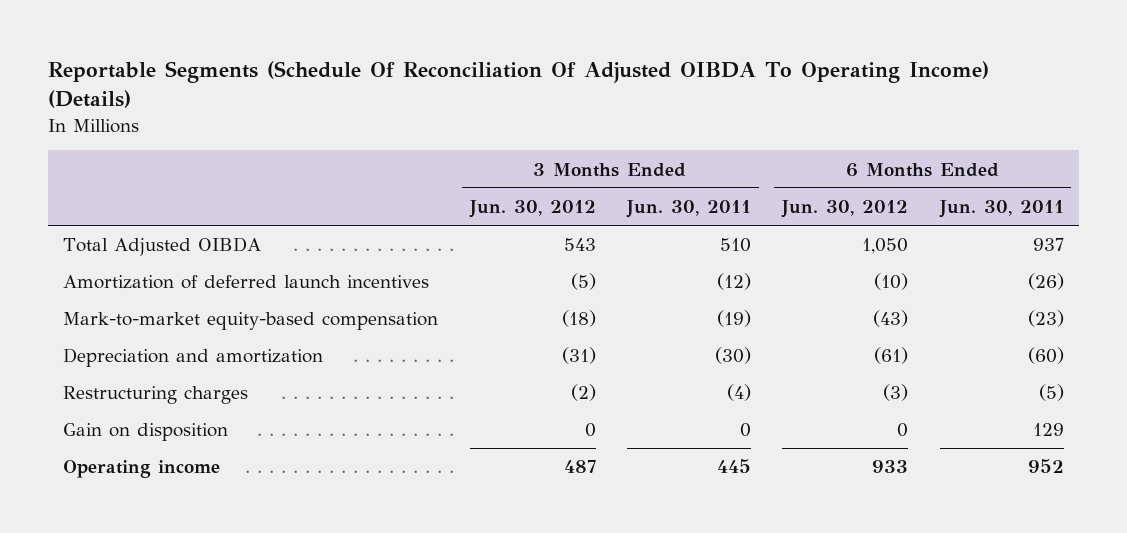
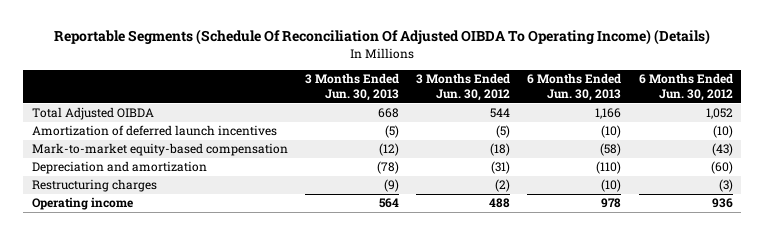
[625,200,751,219] Jun. 30, 2011 -> none
[938,200,1064,219] Jun. 30, 2011 -> none
none -> [304,73,399,102] 3 Months Ended Jun. 30, 2013
none -> [527,73,622,102] 6 Months Ended Jun. 30, 2013
[563,238,596,252] 543 -> [490,108,511,119] 544
[862,238,909,255] 1,050 -> [705,108,733,120] 1,052
[874,347,909,365] (61) -> [710,161,733,175] (60)
[63,423,229,442] Gain on disposition -> none
[563,460,596,474] 487 -> [489,198,511,209] 488
[872,460,909,474] 933 -> [711,198,733,209] 936

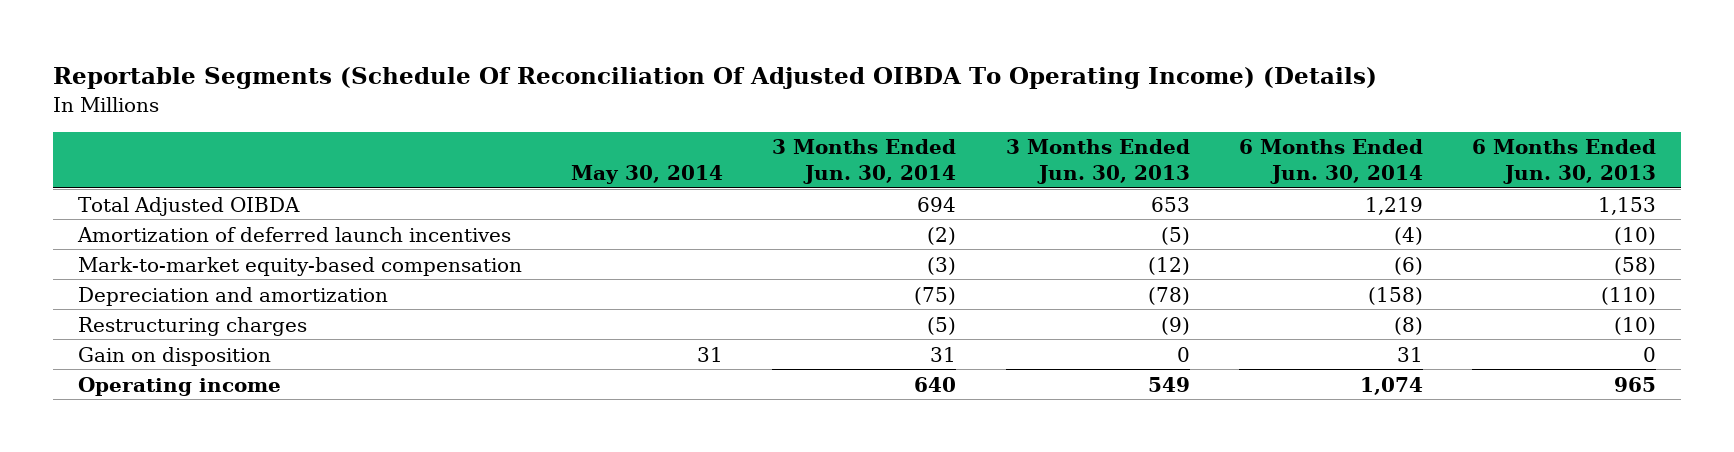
[416,73,511,102] 3 Months Ended Jun. 30, 2012 -> none
[638,73,733,102] 6 Months Ended Jun. 30, 2012 -> none
none -> [570,164,723,184] May 30, 2014
none -> [772,139,957,184] 3 Months Ended Jun. 30, 2014
none -> [1238,139,1423,184] 6 Months Ended Jun. 30, 2014
[377,108,399,119] 668 -> [1150,196,1190,212] 653
[595,108,622,120] 1,166 -> [1598,196,1657,215] 1,153
none -> [77,346,271,366] Gain on disposition
[378,198,399,209] 564 -> [1147,376,1190,392] 549
[601,198,622,209] 978 -> [1614,376,1657,392] 965

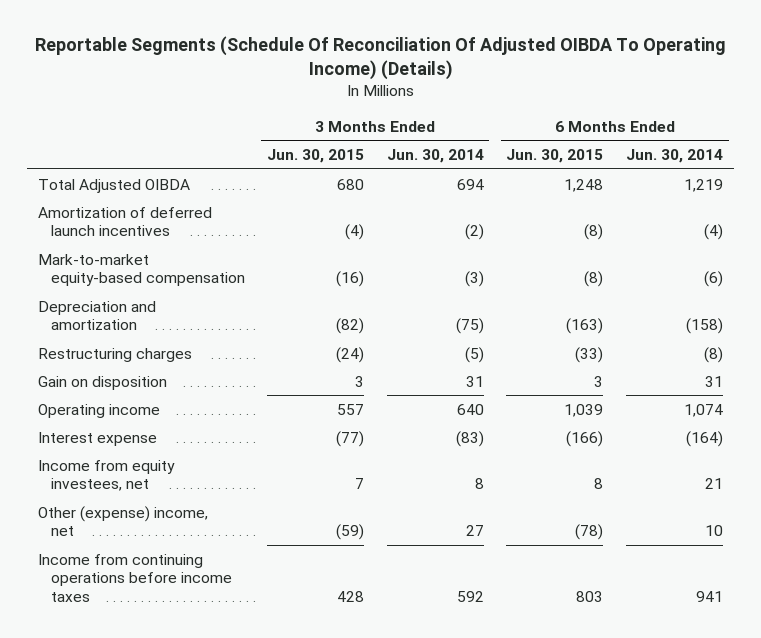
[570,164,723,184] May 30, 2014 -> none
[1005,139,1190,184] 3 Months Ended Jun. 30, 2013 -> none
[1472,139,1657,184] 6 Months Ended Jun. 30, 2013 -> none
none -> [267,149,365,164] Jun. 30, 2015
none -> [506,149,604,164] Jun. 30, 2015
none -> [38,431,158,446] Interest expense
none -> [38,459,176,492] Income from equity investees, net
none -> [38,505,209,537] Other (expense) income, net
none -> [38,553,232,602] Income from continuing operations before income taxes

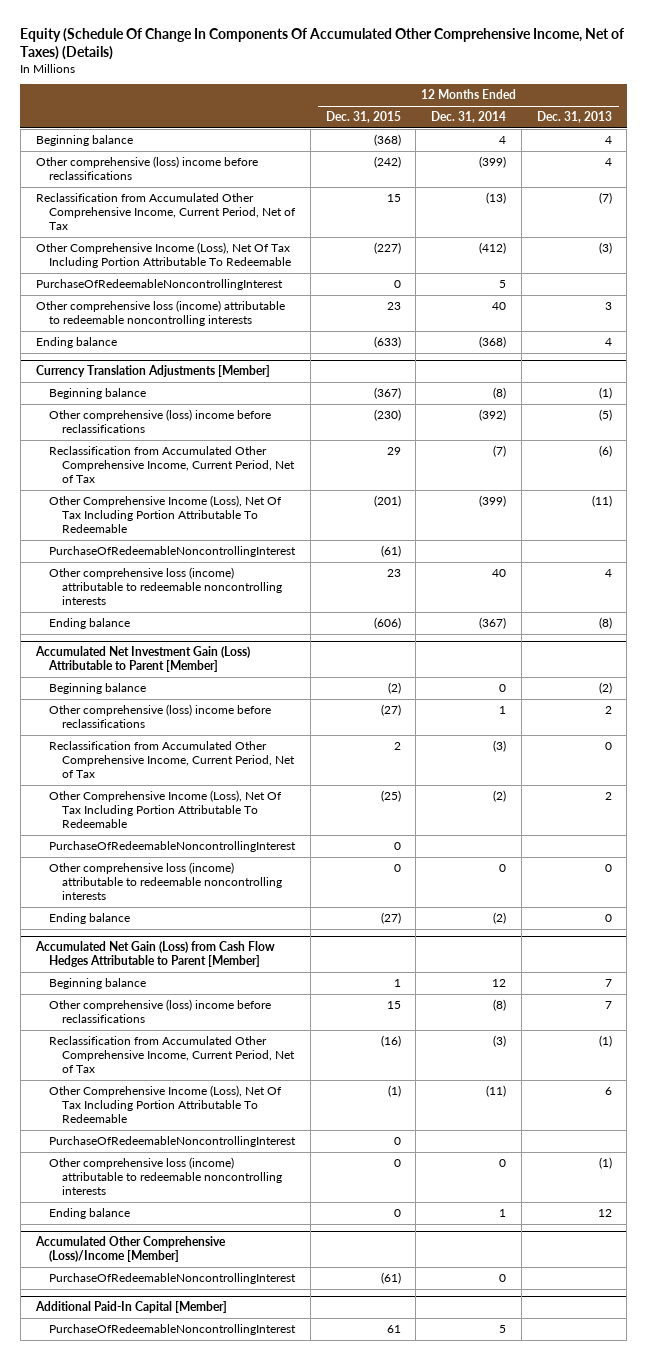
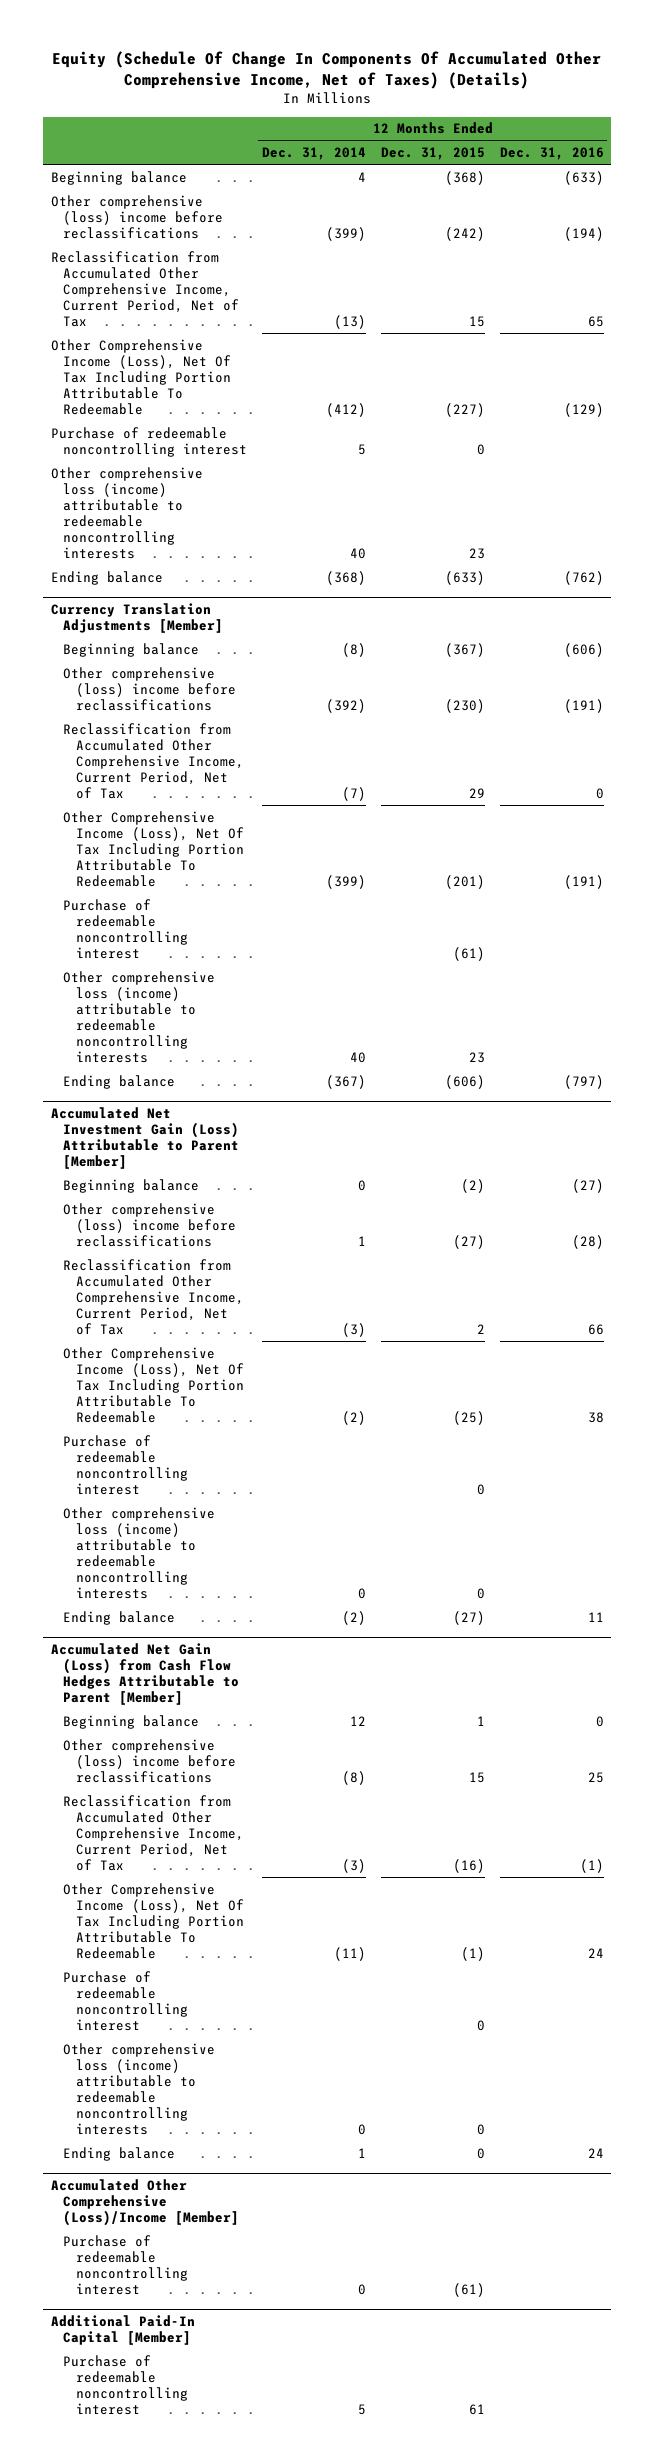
[536,111,612,124] Dec. 31, 2013 -> none
none -> [499,147,604,161] Dec. 31, 2016
[35,279,283,291] PurchaseOfRedeemableNoncontrollingInterest -> [50,426,248,457] Purchase of redeemable noncontrolling interest
[48,546,296,558] PurchaseOfRedeemableNoncontrollingInterest -> [63,898,188,959] Purchase of redeemable noncontrolling interest
[48,841,296,853] PurchaseOfRedeemableNoncontrollingInterest -> [63,1434,188,1495] Purchase of redeemable noncontrolling interest
[48,1136,296,1148] PurchaseOfRedeemableNoncontrollingInterest -> [63,1970,188,2031] Purchase of redeemable noncontrolling interest
[48,1273,296,1285] PurchaseOfRedeemableNoncontrollingInterest -> [63,2234,188,2295] Purchase of redeemable noncontrolling interest
[48,1324,296,1336] PurchaseOfRedeemableNoncontrollingInterest -> [63,2354,188,2415] Purchase of redeemable noncontrolling interest

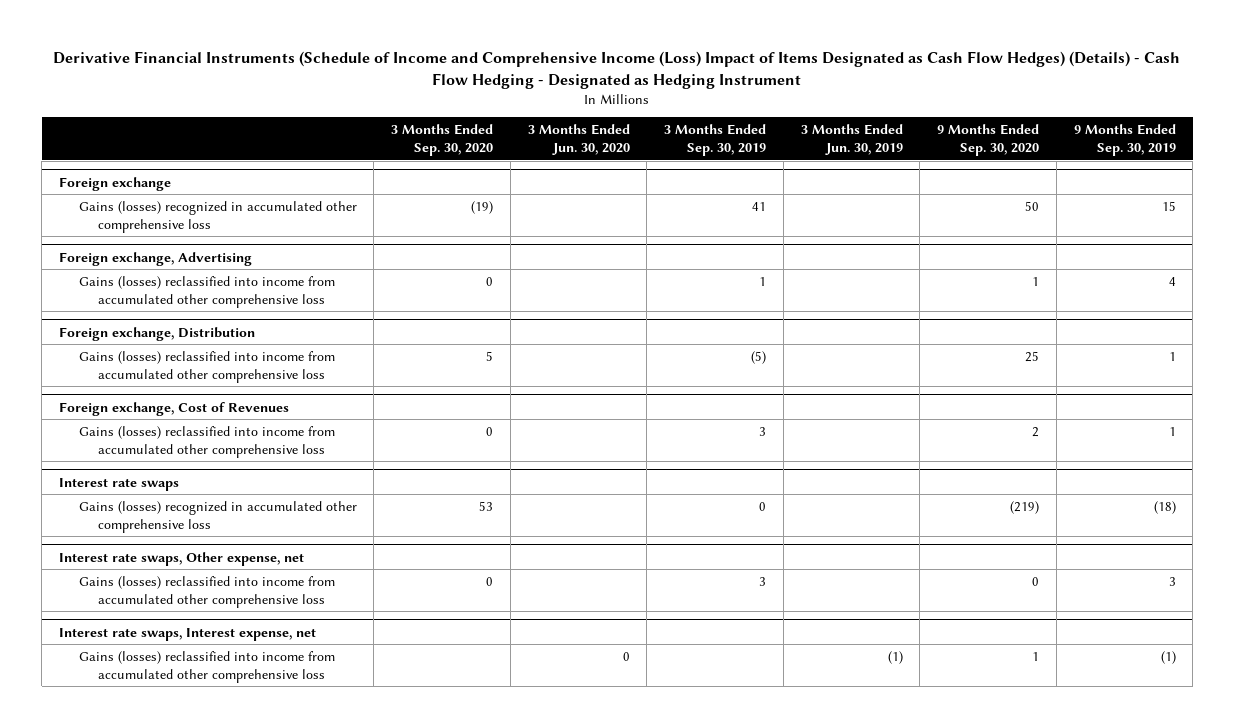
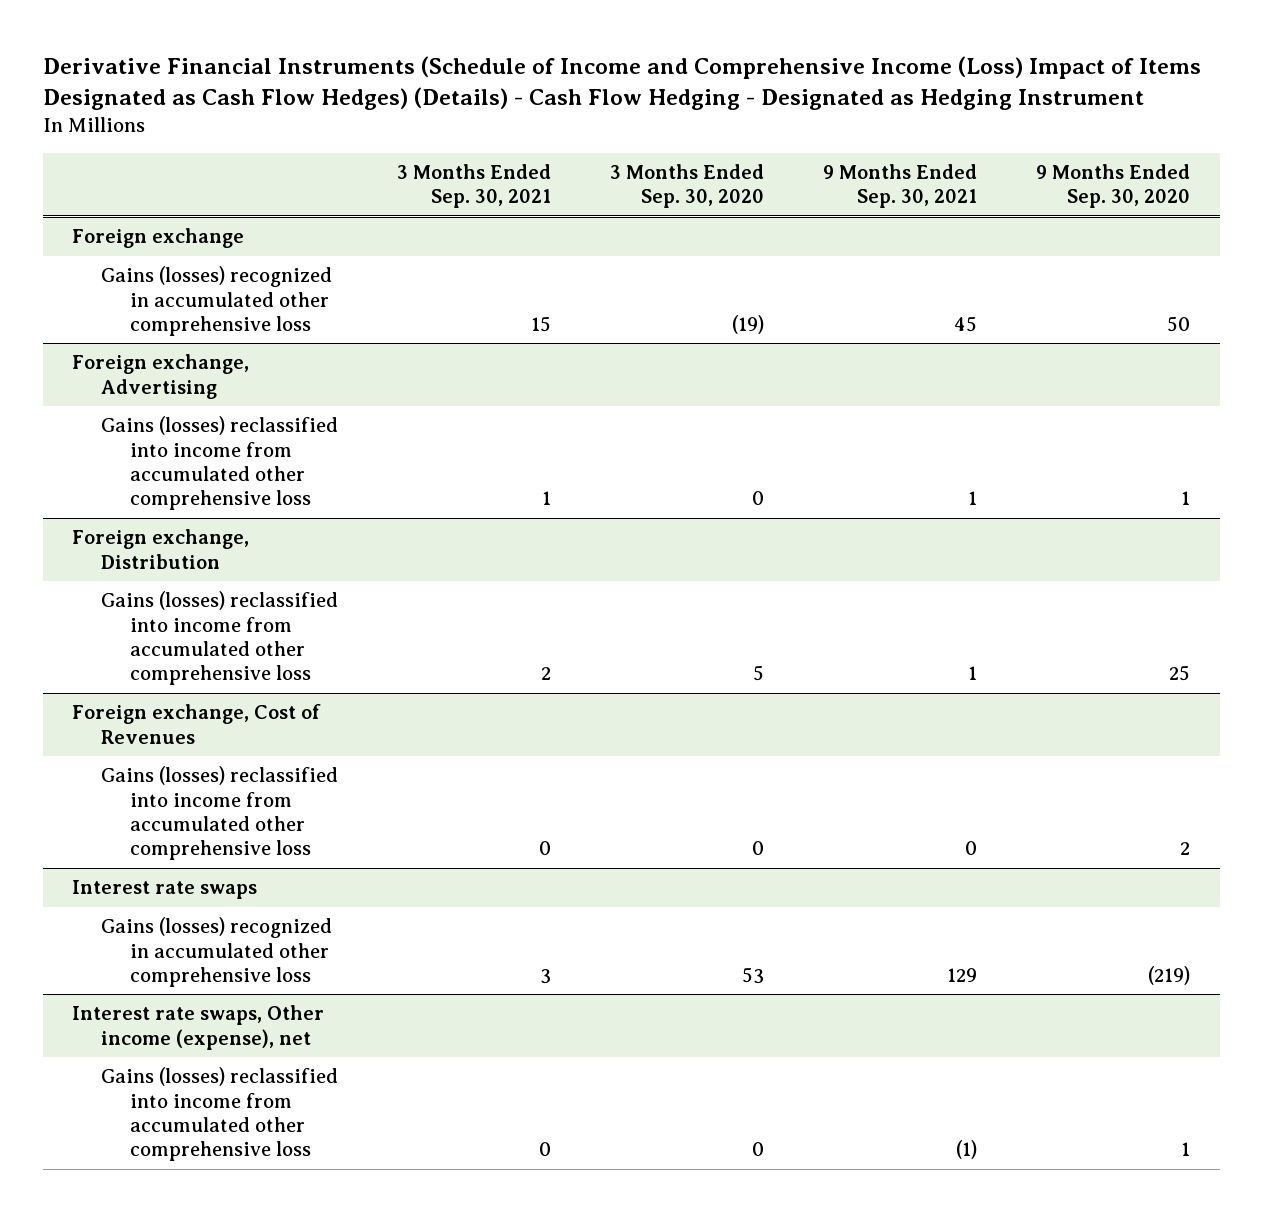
[527,124,630,155] 3 Months Ended Jun. 30, 2020 -> none
[664,124,767,156] 3 Months Ended Sep. 30, 2019 -> none
[800,124,903,155] 3 Months Ended Jun. 30, 2019 -> none
[1073,124,1176,156] 9 Months Ended Sep. 30, 2019 -> none
none -> [397,163,552,209] 3 Months Ended Sep. 30, 2021
none -> [823,163,978,209] 9 Months Ended Sep. 30, 2021
[59,627,317,641] Interest rate swaps, Interest expense, net -> none
[78,650,335,683] Gains (losses) reclassified into income from accumulated other comprehensive loss -> none
[59,551,305,566] Interest rate swaps, Other expense, net -> [72,1005,325,1050] Interest rate swaps, Other income (expense), net
[1032,576,1040,586] 0 -> [1181,1142,1191,1157] 1

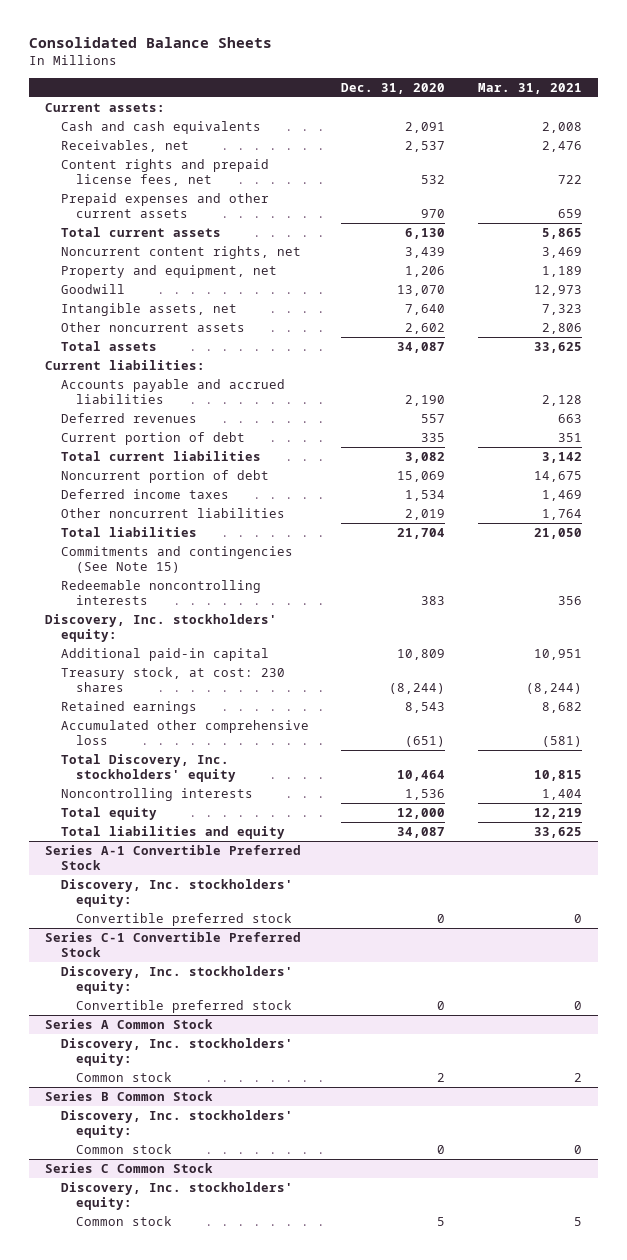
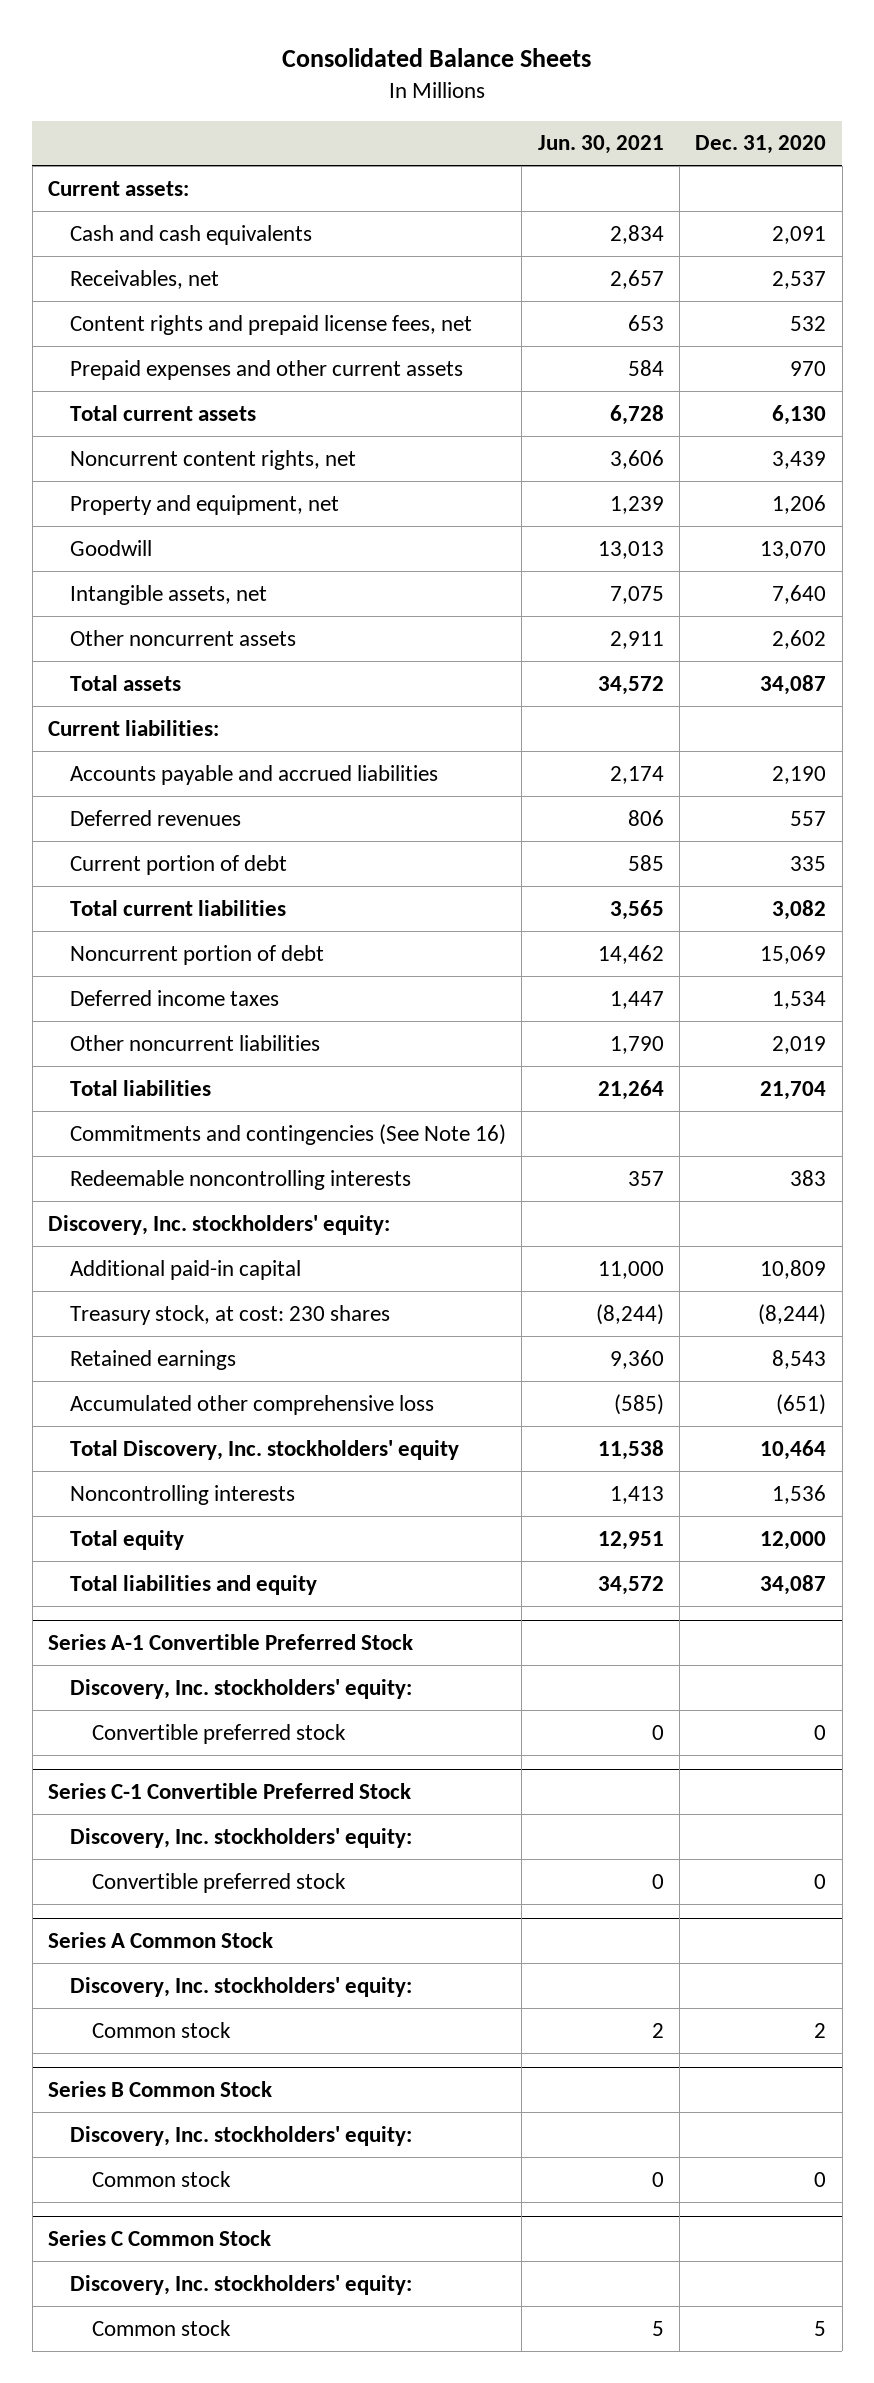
[478,82,583,94] Mar. 31, 2021 -> none
none -> [537,135,664,155] Jun. 30, 2021
[60,545,293,573] Commitments and contingencies (See Note 15) -> [70,1123,507,1145] Commitments and contingencies (See Note 16)

